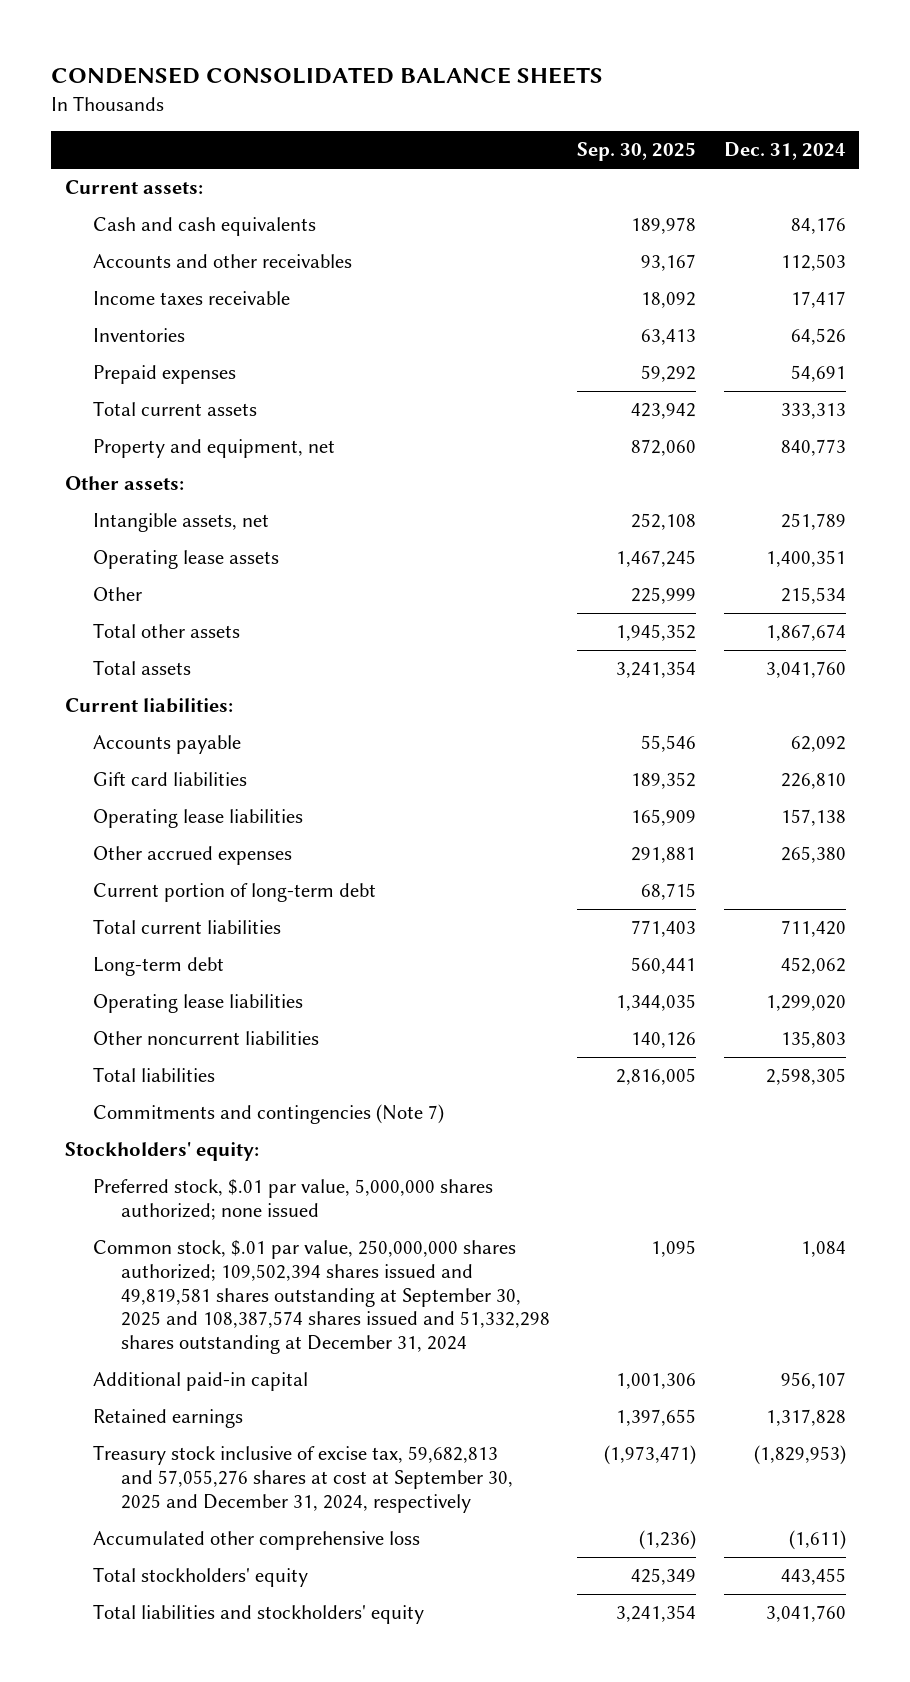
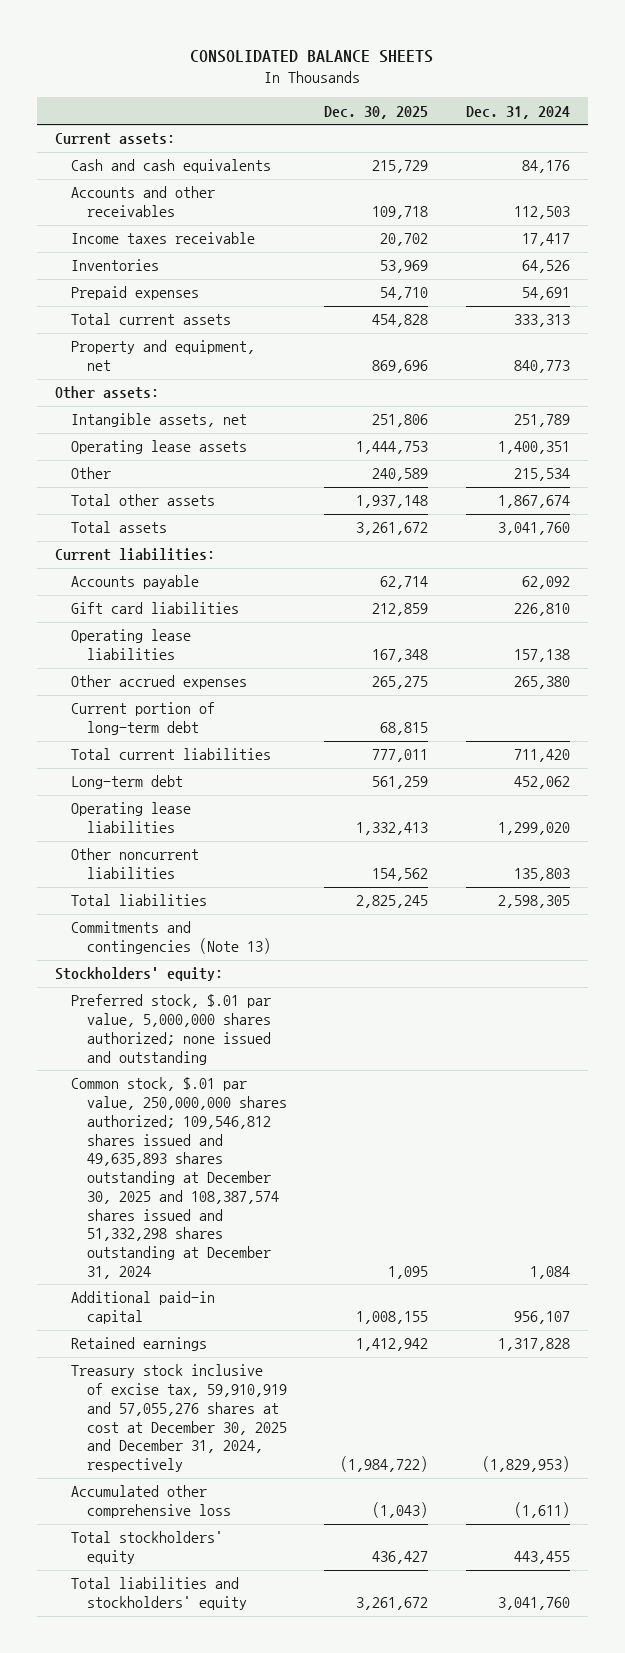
[51,66,604,84] CONDENSED CONSOLIDATED BALANCE SHEETS -> [190,49,434,63] CONSOLIDATED BALANCE SHEETS
[577,142,697,162] Sep. 30, 2025 -> none
none -> [324,105,429,119] Dec. 30, 2025
[93,1104,445,1125] Commitments and contingencies (Note 7) -> [71,921,271,955] Commitments and contingencies (Note 13)
[93,1179,494,1220] Preferred stock, $.01 par value, 5,000,000 shares authorized; none issued -> [71,994,272,1065] Preferred stock, $.01 par value, 5,000,000 shares authorized; none issued and outstanding
[93,1240,551,1354] Common stock, $.01 par value, 250,000,000 shares authorized; 109,502,394 shares issued and 49,819,581 shares outstanding at September 30, 2025 and 108,387,574 shares issued and 51,332,298 shares outstanding at December 31, 2024 -> [71,1077,287,1279] Common stock, $.01 par value, 250,000,000 shares authorized; 109,546,812 shares issued and 49,635,893 shares outstanding at December 30, 2025 and 108,387,574 shares issued and 51,332,298 shares outstanding at December 31, 2024
[93,1445,514,1513] Treasury stock inclusive of excise tax, 59,682,813 and 57,055,276 shares at cost at September 30, 2025 and December 31, 2024, respectively -> [71,1364,287,1473] Treasury stock inclusive of excise tax, 59,910,919 and 57,055,276 shares at cost at December 30, 2025 and December 31, 2024, respectively

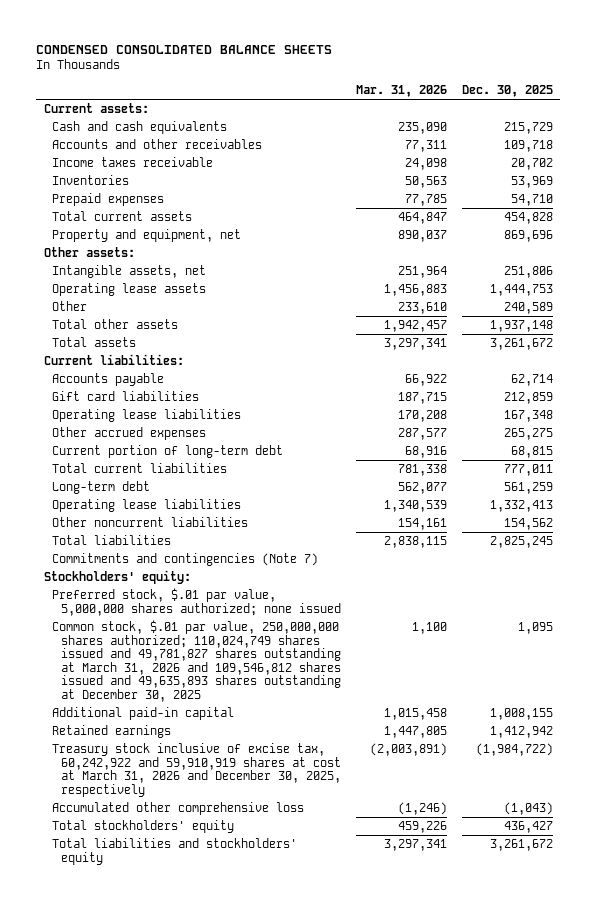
[190,49,434,63] CONSOLIDATED BALANCE SHEETS -> [36,45,333,55] CONDENSED CONSOLIDATED BALANCE SHEETS
[465,105,570,119] Dec. 31, 2024 -> none
none -> [355,85,447,98] Mar. 31, 2026
[71,921,271,955] Commitments and contingencies (Note 13) -> [52,553,319,567] Commitments and contingencies (Note 7)
[71,994,272,1065] Preferred stock, $.01 par value, 5,000,000 shares authorized; none issued and outstanding -> [52,588,342,616] Preferred stock, $.01 par value, 5,000,000 shares authorized; none issued
[71,1077,287,1279] Common stock, $.01 par value, 250,000,000 shares authorized; 109,546,812 shares issued and 49,635,893 shares outstanding at December 30, 2025 and 108,387,574 shares issued and 51,332,298 shares outstanding at December 31, 2024 -> [52,620,342,702] Common stock, $.01 par value, 250,000,000 shares authorized; 110,024,749 shares issued and 49,781,827 shares outstanding at March 31, 2026 and 109,546,812 shares issued and 49,635,893 shares outstanding at December 30, 2025
[71,1364,287,1473] Treasury stock inclusive of excise tax, 59,910,919 and 57,055,276 shares at cost at December 30, 2025 and December 31, 2024, respectively -> [52,743,342,797] Treasury stock inclusive of excise tax, 60,242,922 and 59,910,919 shares at cost at March 31, 2026 and December 30, 2025, respectively

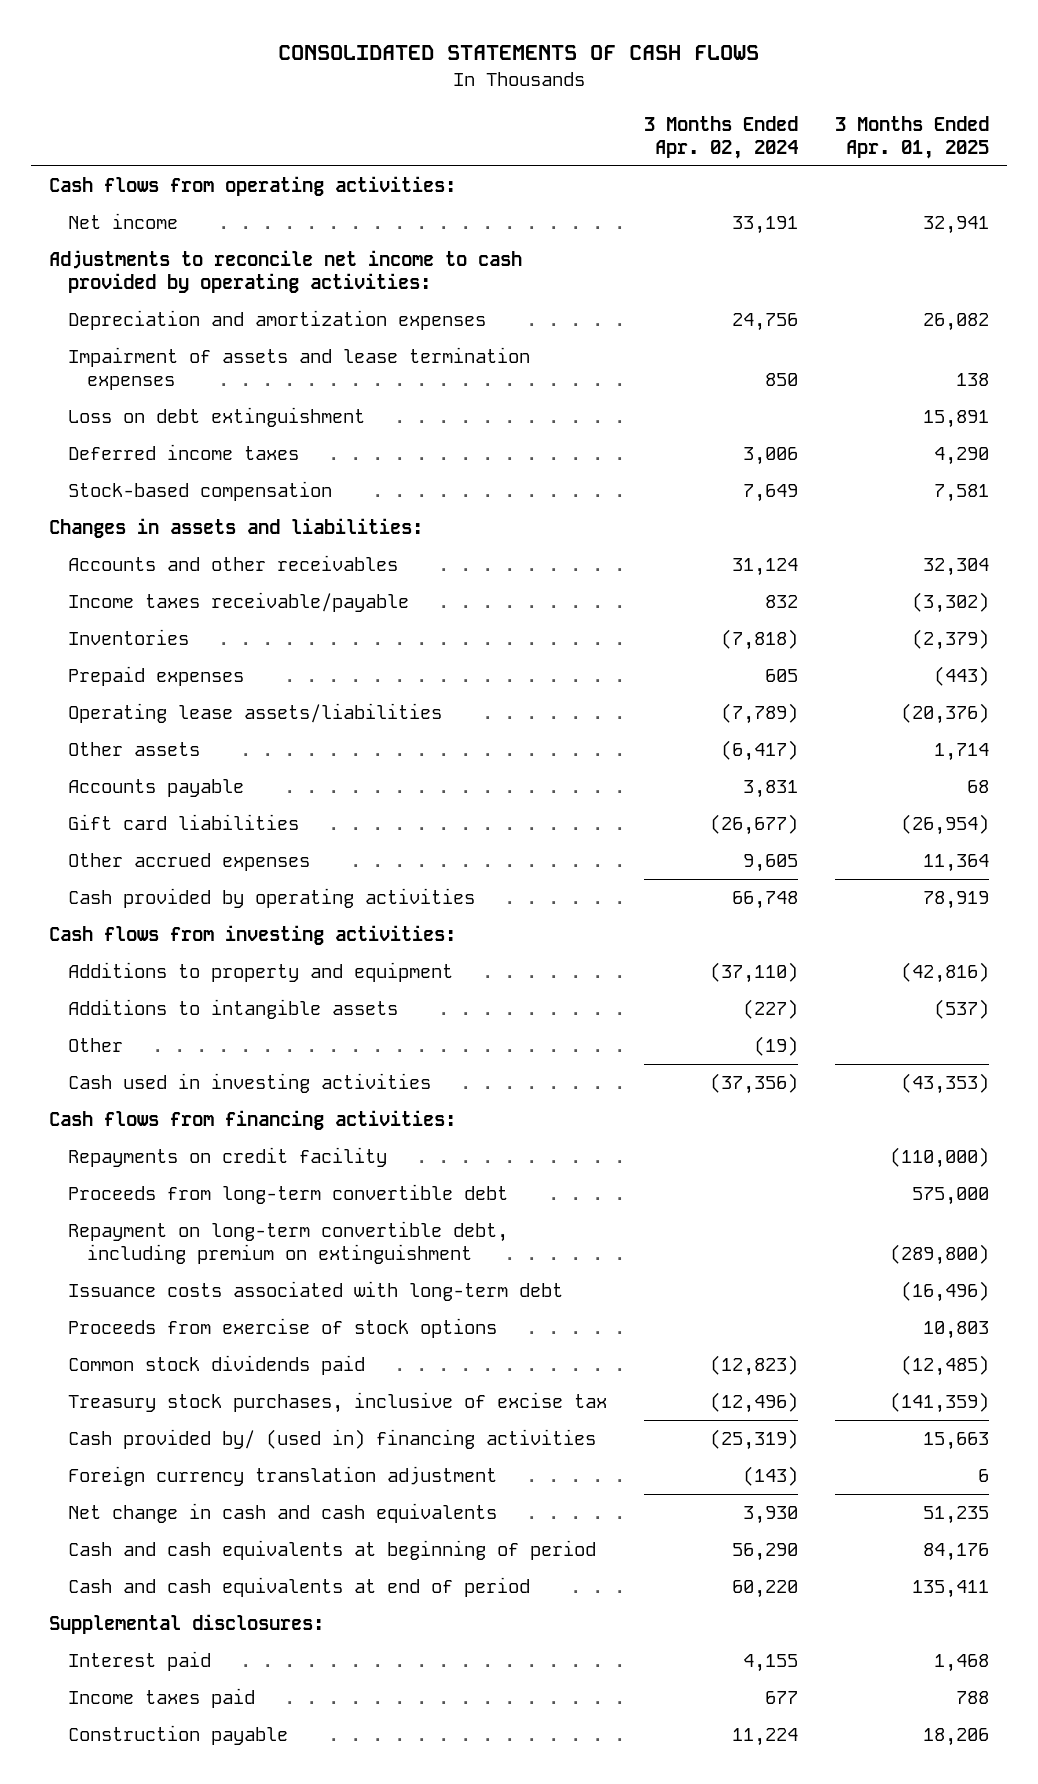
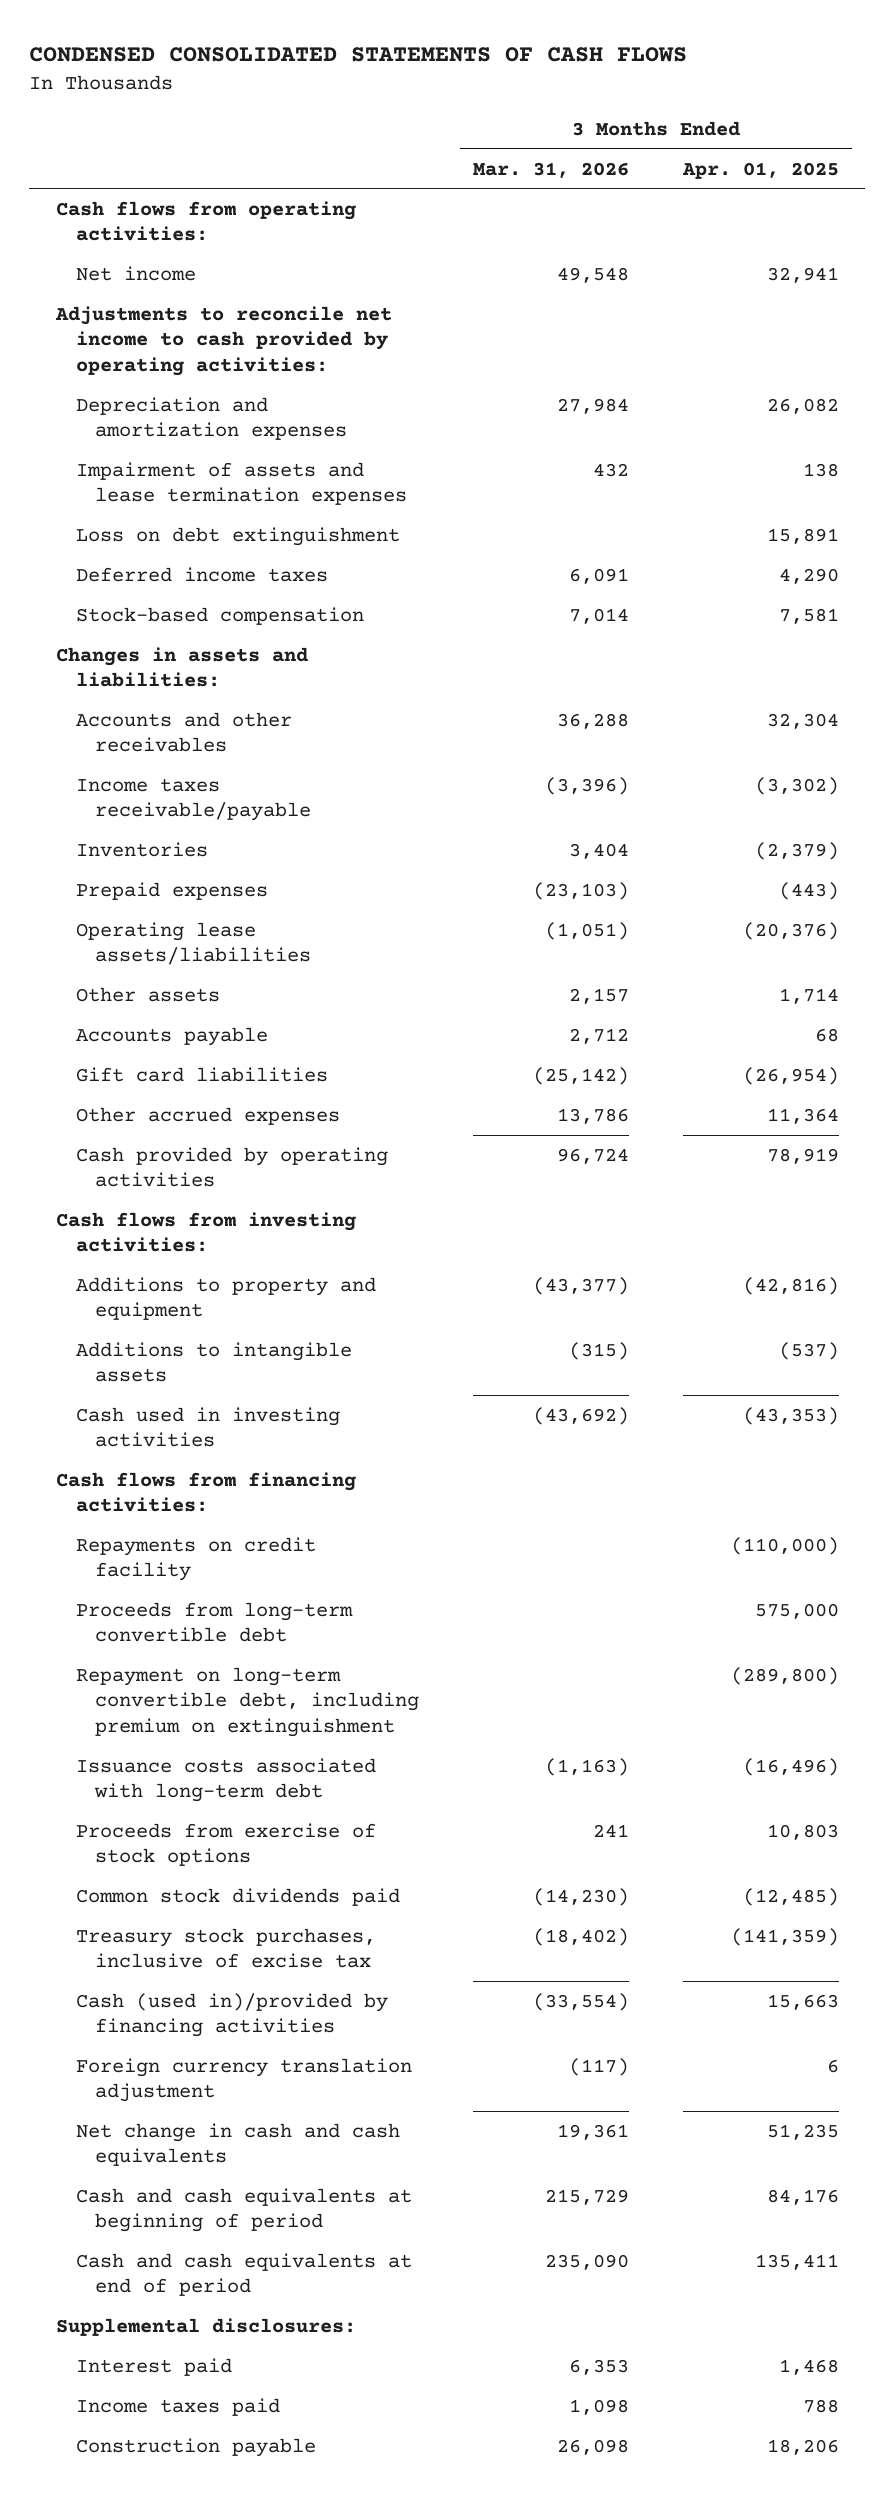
[277,45,759,61] CONSOLIDATED STATEMENTS OF CASH FLOWS -> [29,47,688,63] CONDENSED CONSOLIDATED STATEMENTS OF CASH FLOWS
[643,116,798,159] 3 Months Ended Apr. 02, 2024 -> none
none -> [472,161,629,178] Mar. 31, 2026
[67,1038,123,1053] Other -> none
[67,1429,596,1450] Cash provided by/ (used in) financing activities -> [75,1992,388,2038] Cash (used in)/provided by financing activities

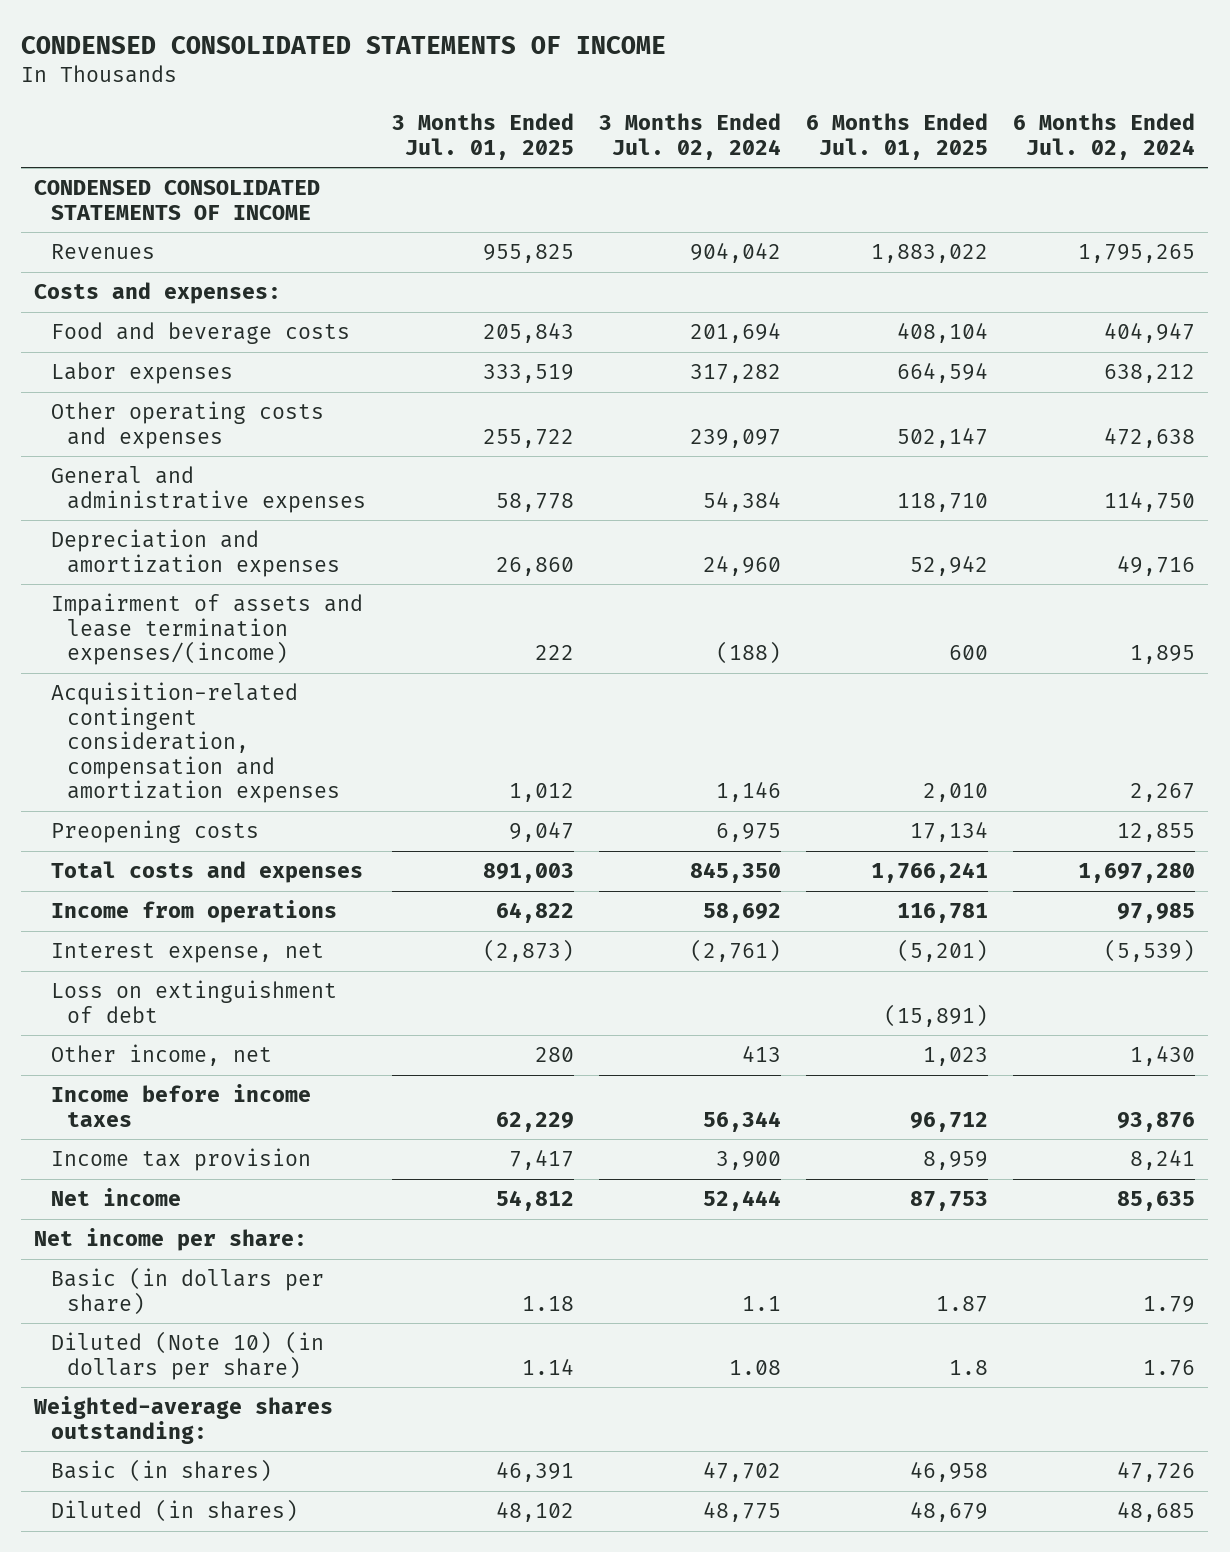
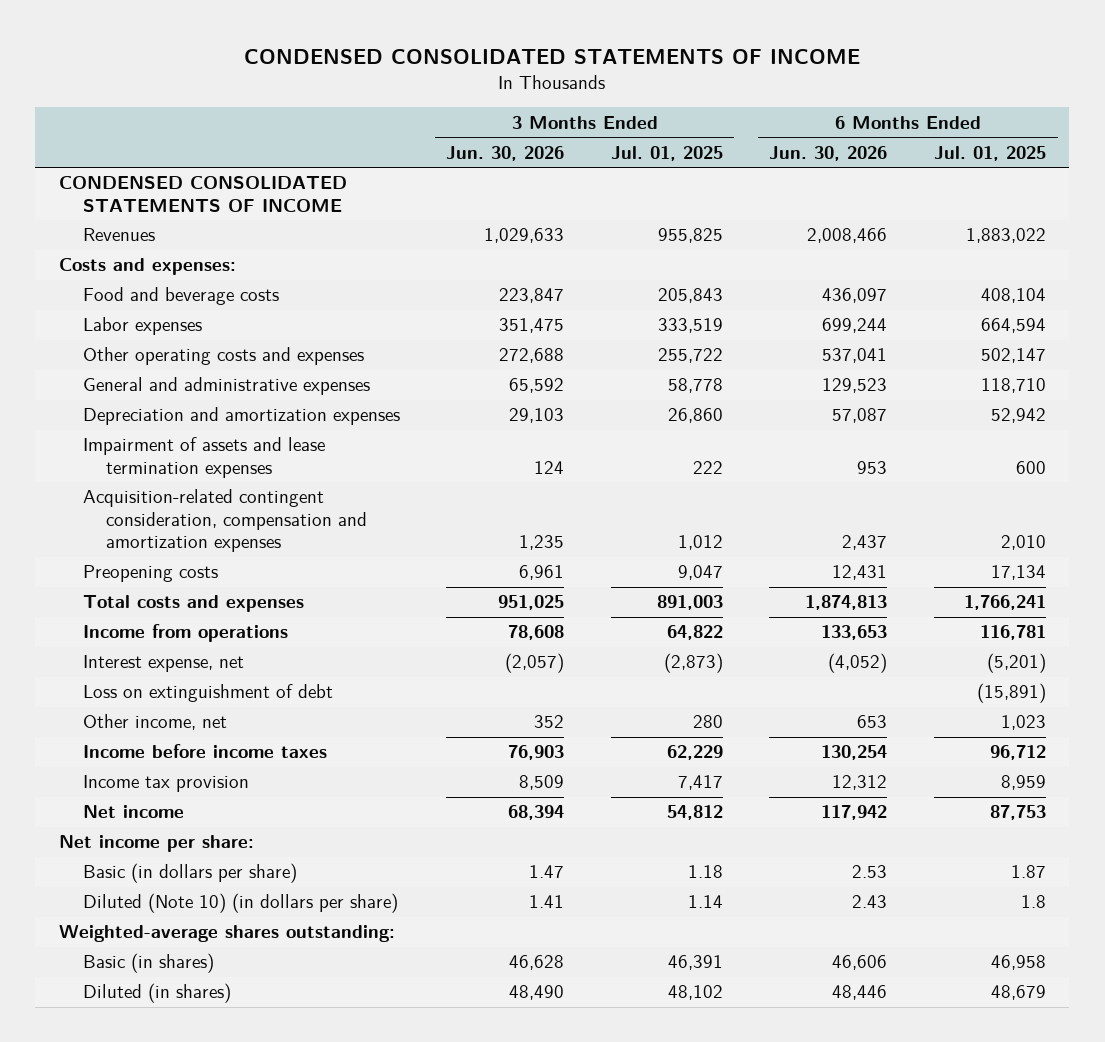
[598,113,781,160] 3 Months Ended Jul. 02, 2024 -> none
[1013,113,1196,160] 6 Months Ended Jul. 02, 2024 -> none
none -> [446,145,565,161] Jun. 30, 2026
none -> [769,145,888,161] Jun. 30, 2026
[50,593,363,666] Impairment of assets and lease termination expenses/(income) -> [82,437,325,478] Impairment of assets and lease termination expenses

